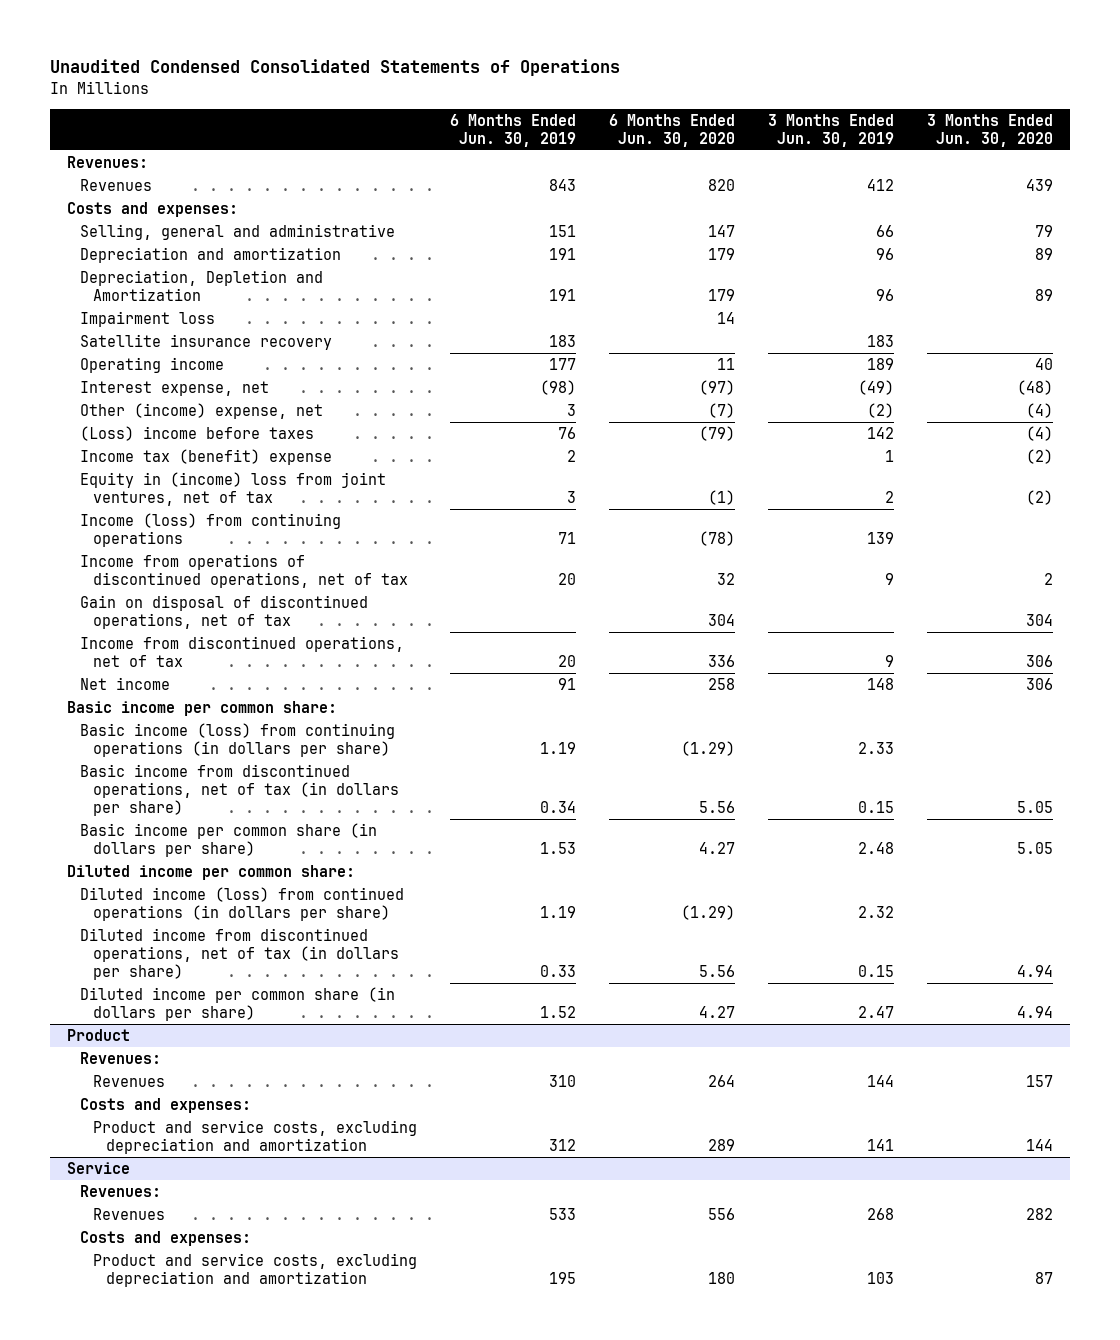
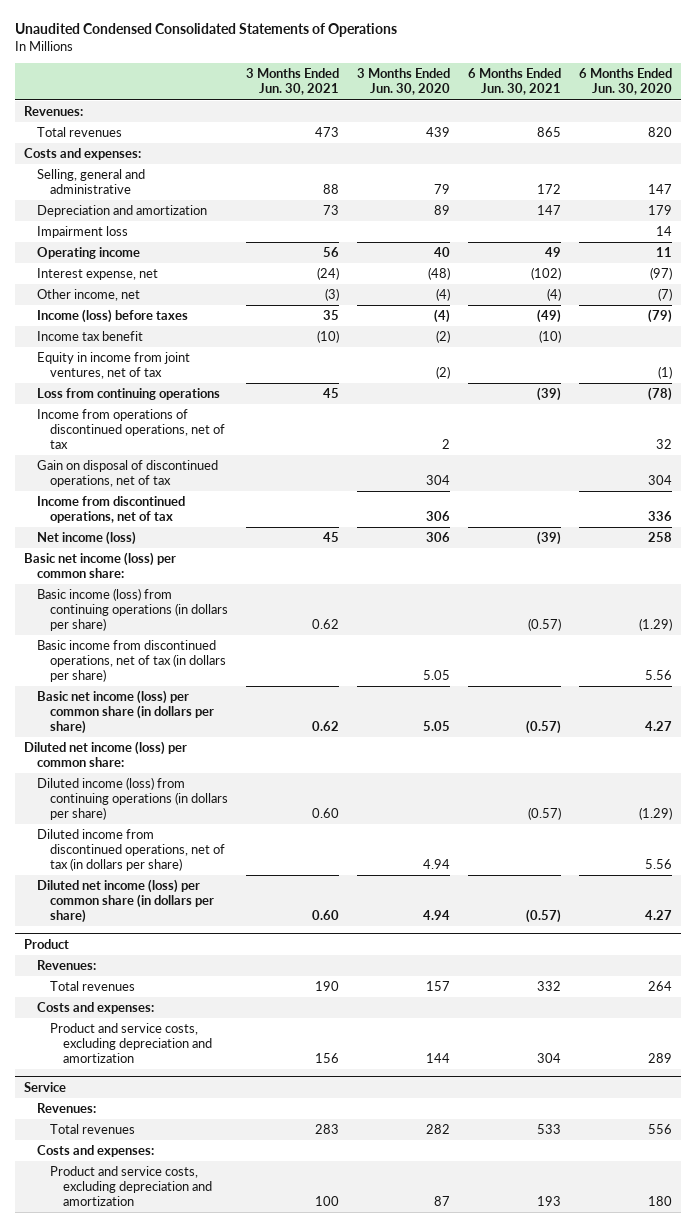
[450,113,577,147] 6 Months Ended Jun. 30, 2019 -> none
[768,113,895,147] 3 Months Ended Jun. 30, 2019 -> none
none -> [246,68,340,96] 3 Months Ended Jun. 30, 2021
none -> [468,68,562,96] 6 Months Ended Jun. 30, 2021
[79,179,152,192] Revenues -> [37,127,123,138] Total revenues
[79,270,323,302] Depreciation, Depletion and Amortization -> none
[79,334,332,351] Satellite insurance recovery -> none
[79,403,323,420] Other (income) expense, net -> [37,289,141,302] Other income, net
[79,426,314,442] (Loss) income before taxes -> [37,309,189,324] Income (loss) before taxes
[79,449,332,466] Income tax (benefit) expense -> [37,331,144,342] Income tax benefit
[79,472,386,507] Equity in (income) loss from joint ventures, net of tax -> [37,352,191,380] Equity in income from joint ventures, net of tax
[79,513,341,548] Income (loss) from continuing operations -> [37,388,221,401] Loss from continuing operations
[79,677,170,691] Net income -> [37,531,137,546] Net income (loss)
[66,701,337,717] Basic income per common share: -> [24,552,177,579] Basic net income (loss) per common share:
[79,823,377,858] Basic income per common share (in dollars per share) -> [37,690,215,735] Basic net income (loss) per common share (in dollars per share)
[66,865,355,881] Diluted income per common share: -> [24,741,188,768] Diluted net income (loss) per common share:
[79,887,404,922] Diluted income (loss) from continued operations (in dollars per share) -> [37,777,229,821] Diluted income (loss) from continuing operations (in dollars per share)
[79,987,395,1022] Diluted income per common share (in dollars per share) -> [37,879,215,924] Diluted net income (loss) per common share (in dollars per share)
[93,1075,166,1088] Revenues -> [50,981,136,992] Total revenues
[93,1208,166,1221] Revenues -> [50,1124,136,1135] Total revenues

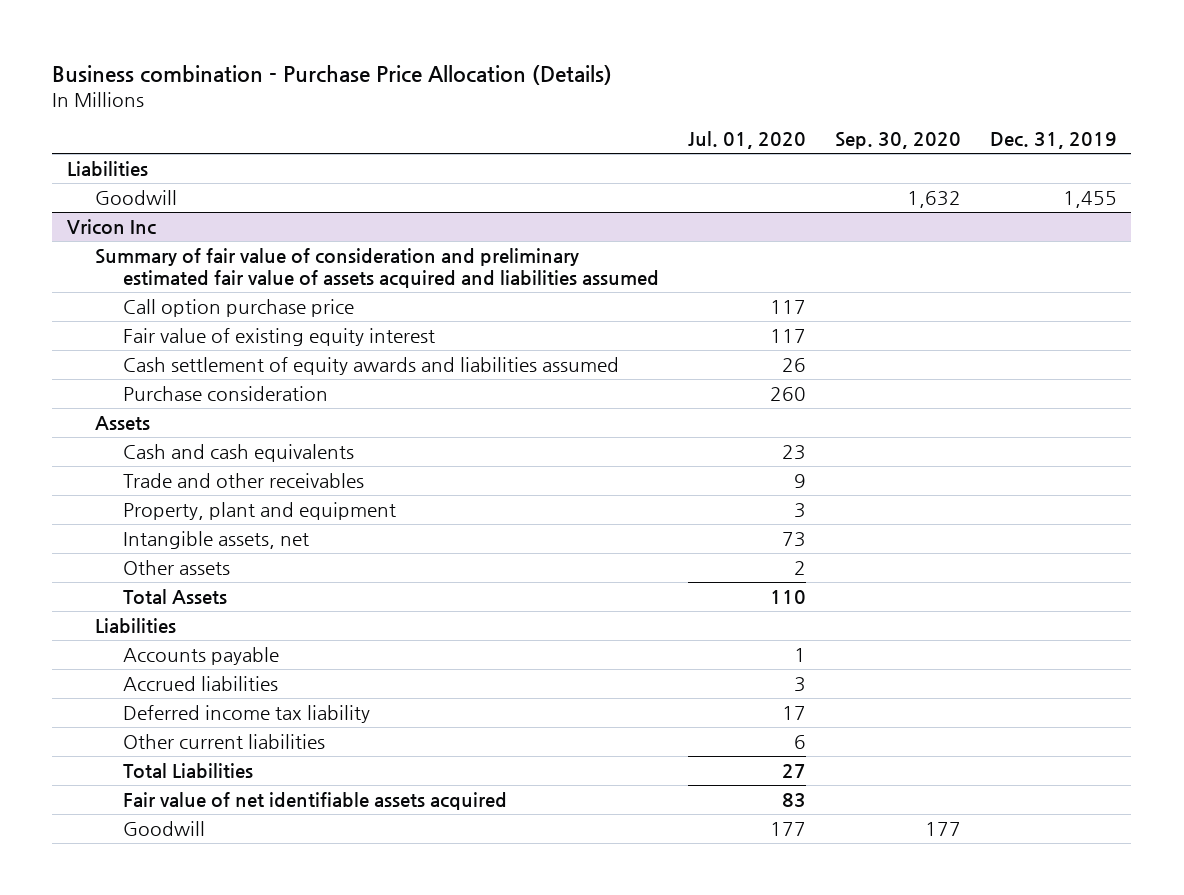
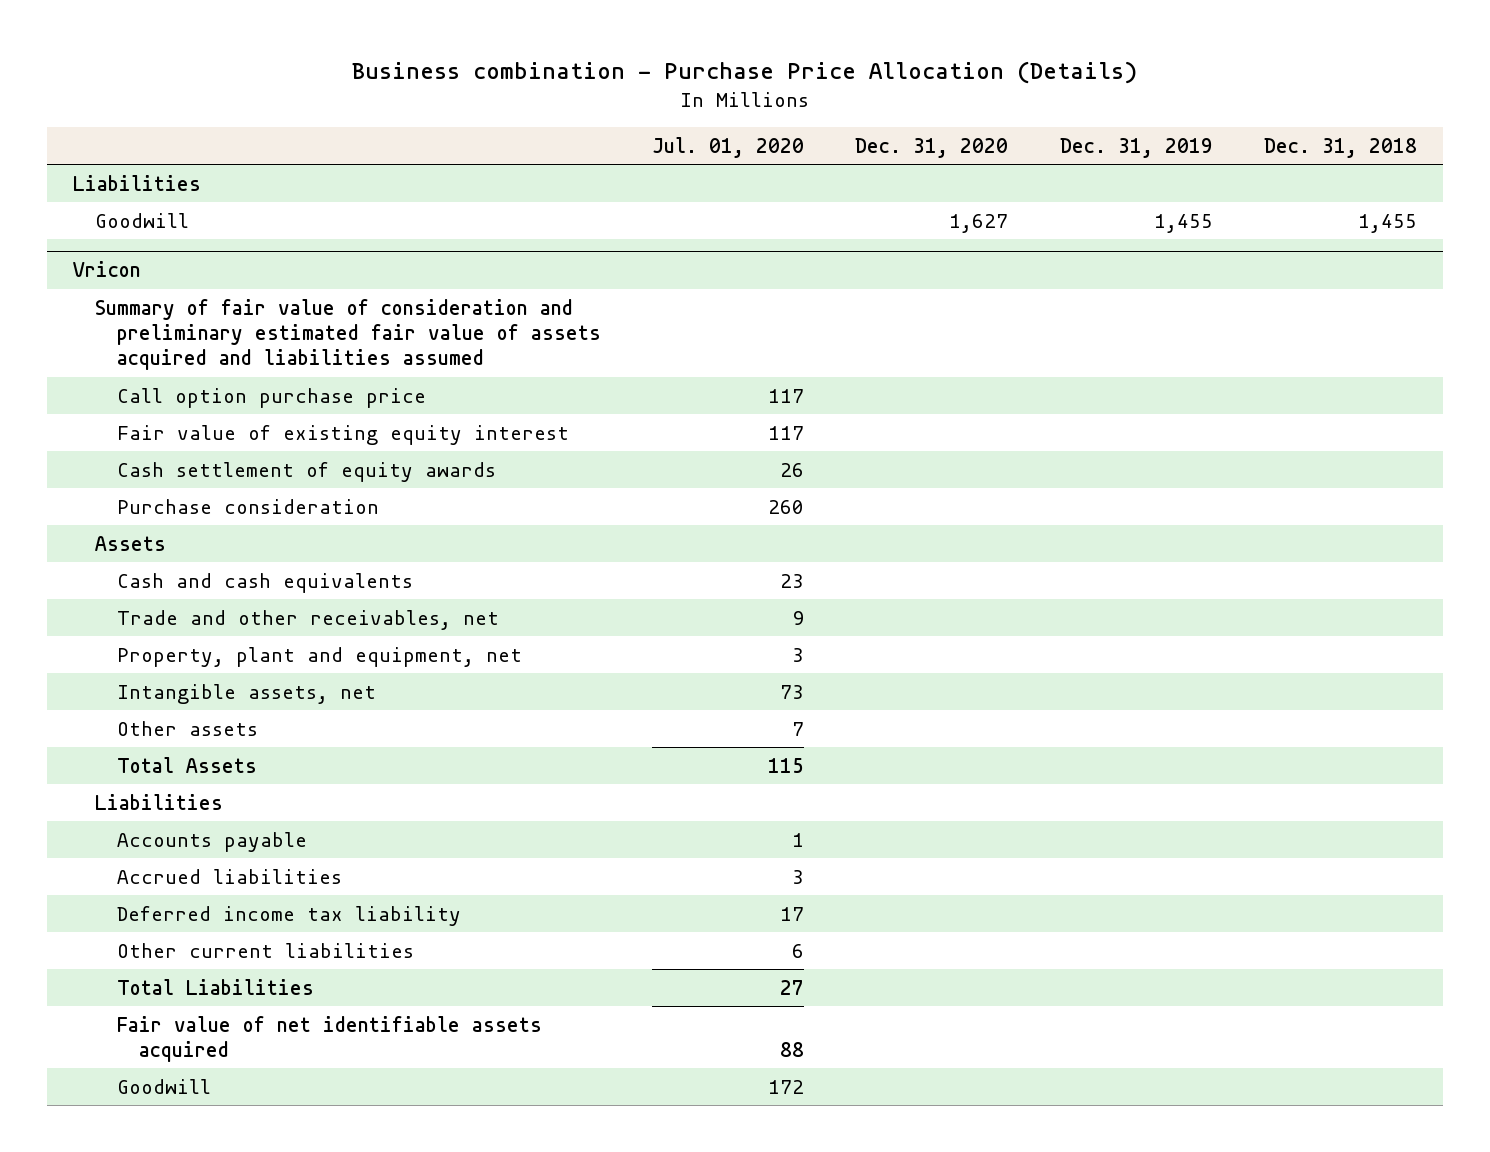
[834,132,961,150] Sep. 30, 2020 -> none
none -> [855,137,1009,158] Dec. 31, 2020
none -> [1263,137,1417,158] Dec. 31, 2018
[66,219,156,236] Vricon Inc -> [72,261,141,278] Vricon
[123,357,620,376] Cash settlement of equity awards and liabilities assumed -> [116,461,496,482] Cash settlement of equity awards
[123,473,365,489] Trade and other receivables -> [116,609,499,630] Trade and other receivables, net
[123,502,397,521] Property, plant and equipment -> [116,646,522,667] Property, plant and equipment, net
[794,561,807,576] 2 -> [792,721,805,736] 7
[770,590,807,605] 110 -> [768,757,805,773] 115
[782,793,807,808] 83 -> [780,1042,805,1058] 88
[770,822,807,837] 177 -> [768,1079,805,1094] 172

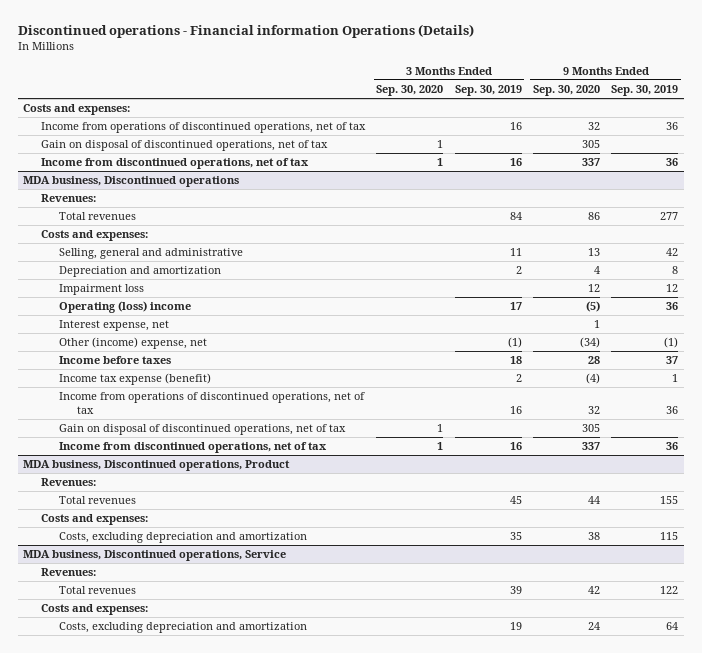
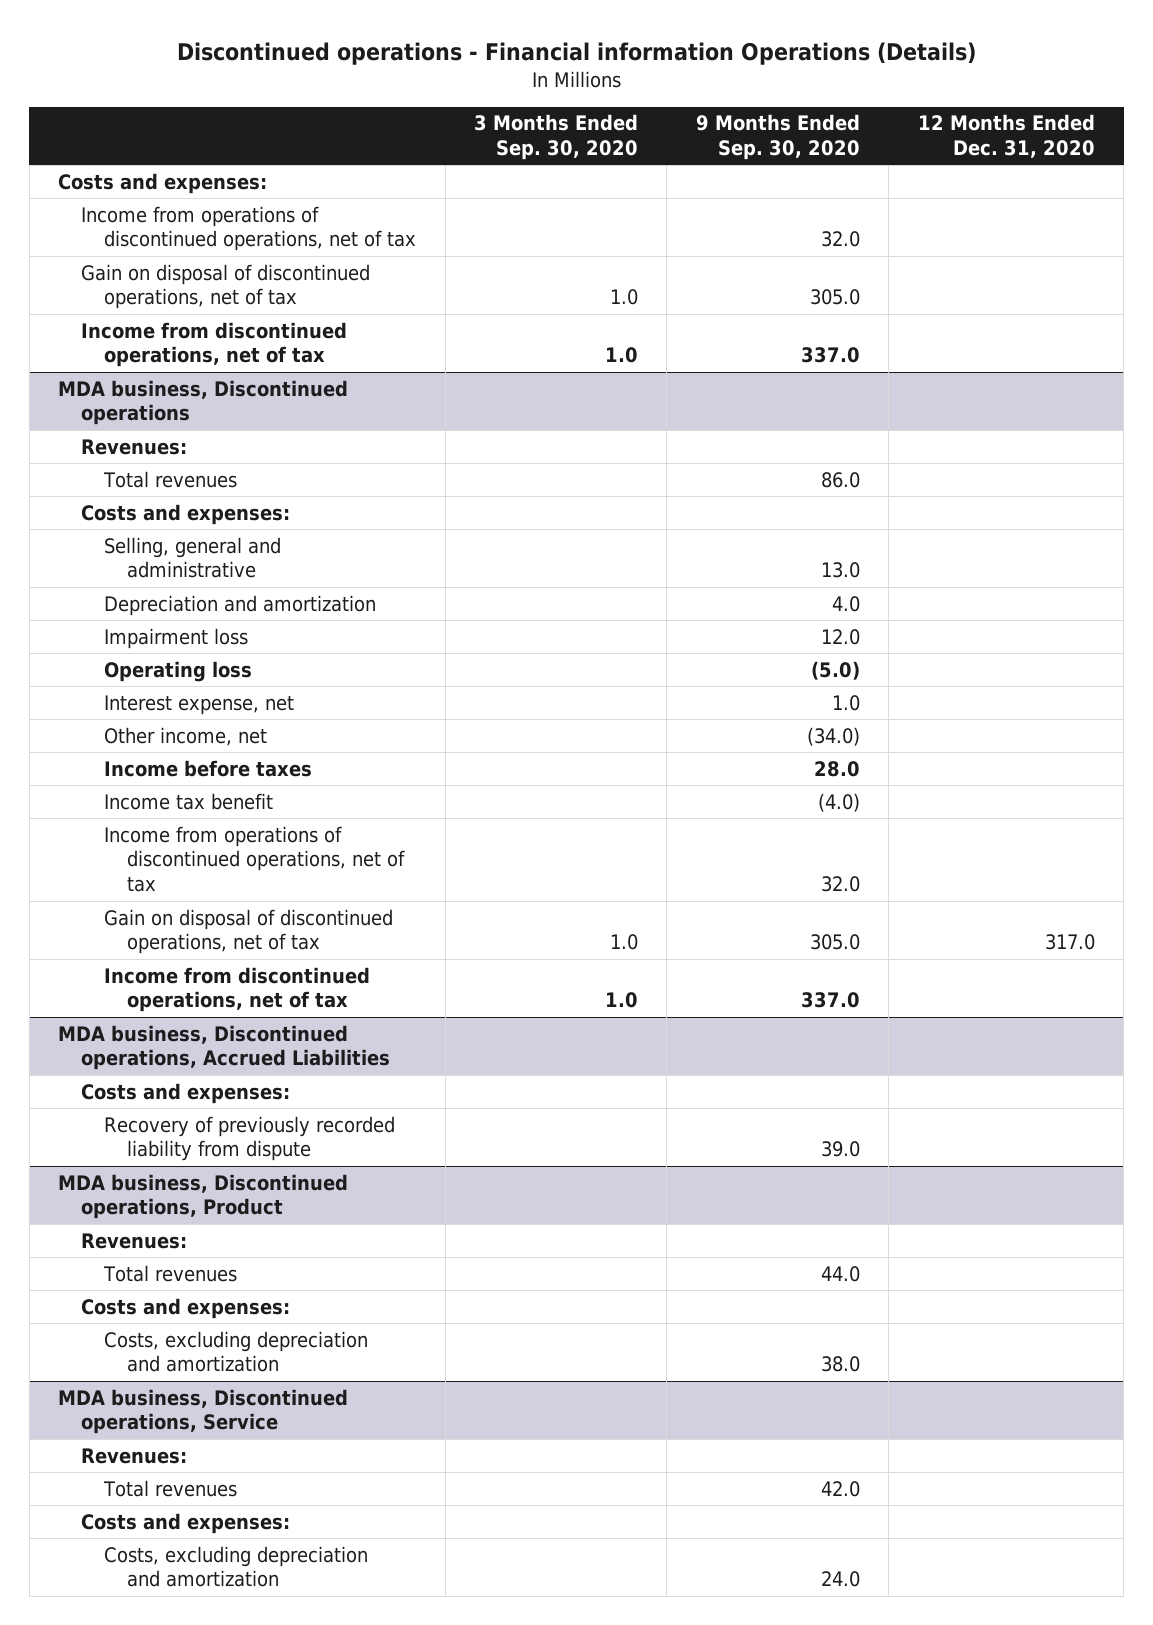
[454,85,522,97] Sep. 30, 2019 -> none
[611,85,679,97] Sep. 30, 2019 -> none
none -> [917,114,1095,158] 12 Months Ended Dec. 31, 2020
[587,122,600,131] 32 -> [820,231,860,248] 32.0
[437,140,444,149] 1 -> [610,289,639,306] 1.0
[581,140,600,149] 305 -> [809,289,860,306] 305.0
[437,158,444,167] 1 -> [605,347,639,364] 1.0
[581,158,600,167] 337 -> [800,347,860,364] 337.0
[587,212,600,221] 86 -> [820,471,860,488] 86.0
[587,248,600,257] 13 -> [820,562,860,579] 13.0
[593,266,600,275] 4 -> [831,595,860,612] 4.0
[587,284,600,293] 12 -> [820,628,860,645] 12.0
[58,301,191,314] Operating (loss) income -> [104,660,253,682] Operating loss
[585,301,600,313] (5) -> [810,660,860,680] (5.0)
[593,320,600,329] 1 -> [831,694,860,711] 1.0
[58,337,207,350] Other (income) expense, net -> [104,726,268,746] Other income, net
[579,337,600,349] (34) -> [806,726,860,746] (34.0)
[587,356,600,365] 28 -> [813,760,860,777] 28.0
[58,373,211,386] Income tax expense (benefit) -> [104,792,274,810] Income tax benefit
[585,373,600,385] (4) -> [817,792,860,812] (4.0)
[587,406,600,415] 32 -> [820,876,860,893] 32.0
[437,424,444,433] 1 -> [610,934,639,951] 1.0
[581,424,600,433] 305 -> [809,934,860,951] 305.0
[437,442,444,451] 1 -> [605,992,639,1009] 1.0
[581,442,600,451] 337 -> [800,992,860,1009] 337.0
none -> [58,1024,391,1071] MDA business, Discontinued operations, Accrued Liabilities
none -> [81,1082,291,1104] Costs and expenses:
none -> [104,1115,396,1162] Recovery of previously recorded liability from dispute
[587,496,600,505] 44 -> [820,1265,860,1282] 44.0
[587,532,600,541] 38 -> [820,1356,860,1373] 38.0
[587,586,600,595] 42 -> [820,1480,860,1497] 42.0
[587,622,600,631] 24 -> [820,1571,860,1588] 24.0

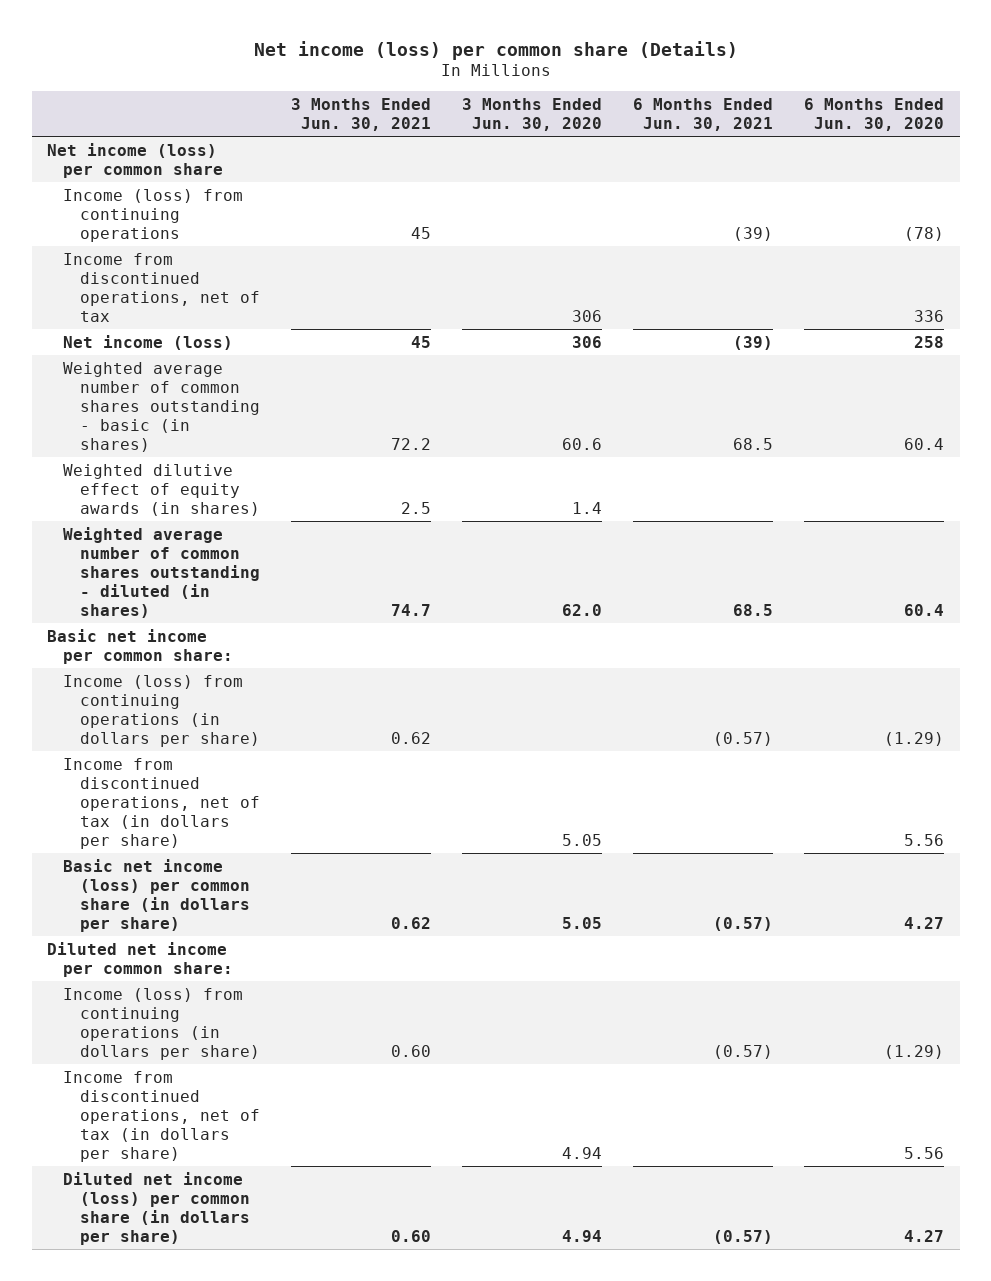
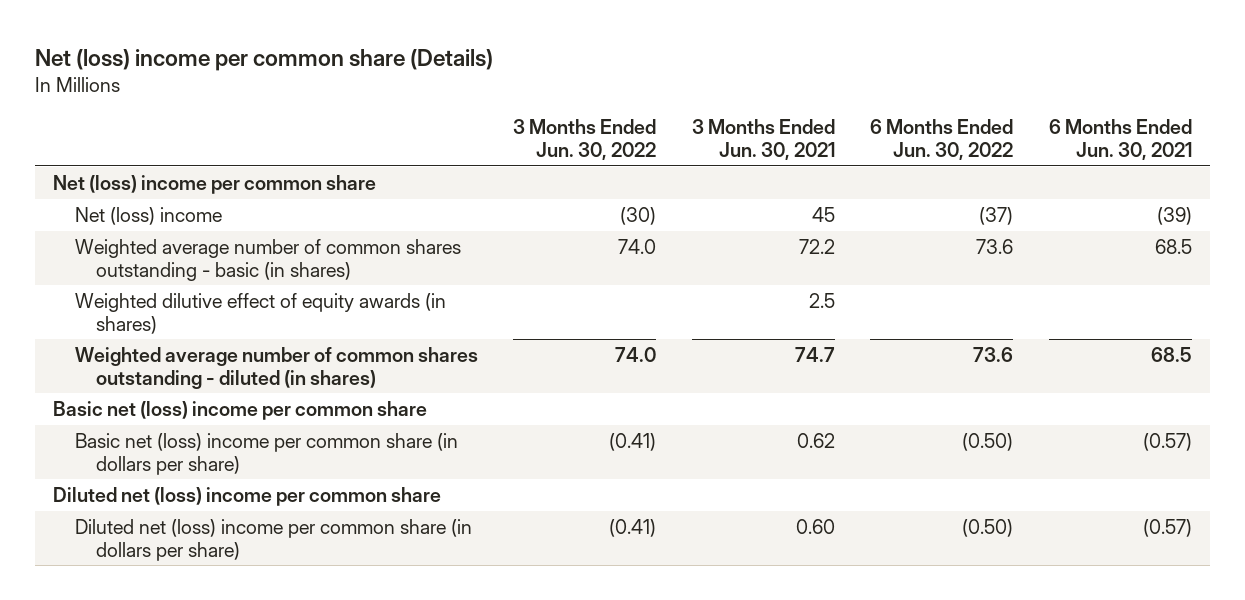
[253,40,738,60] Net income (loss) per common share (Details) -> [35,48,494,71] Net (loss) income per common share (Details)
[461,98,602,132] 3 Months Ended Jun. 30, 2020 -> none
[804,98,945,132] 6 Months Ended Jun. 30, 2020 -> none
none -> [513,119,657,161] 3 Months Ended Jun. 30, 2022
none -> [870,119,1014,161] 6 Months Ended Jun. 30, 2022
[63,188,244,242] Income (loss) from continuing operations -> none
[63,252,260,322] Income from discontinued operations, net of tax -> none
[47,142,224,178] Net income (loss) per common share -> [52,174,376,194] Net (loss) income per common share
[63,334,234,350] Net income (loss) -> [74,206,222,225] Net (loss) income
[63,674,260,747] Income (loss) from continuing operations (in dollars per share) -> none
[63,757,260,849] Income from discontinued operations, net of tax (in dollars per share) -> none
[63,987,260,1060] Income (loss) from continuing operations (in dollars per share) -> none
[63,1070,260,1162] Income from discontinued operations, net of tax (in dollars per share) -> none
[47,628,234,664] Basic net income per common share: -> [52,400,427,420] Basic net (loss) income per common share
[63,858,250,932] Basic net income (loss) per common share (in dollars per share) -> [74,432,458,475] Basic net (loss) income per common share (in dollars per share)
[47,941,234,977] Diluted net income per common share: -> [52,486,441,506] Diluted net (loss) income per common share
[63,1171,250,1245] Diluted net income (loss) per common share (in dollars per share) -> [74,518,472,561] Diluted net (loss) income per common share (in dollars per share)

